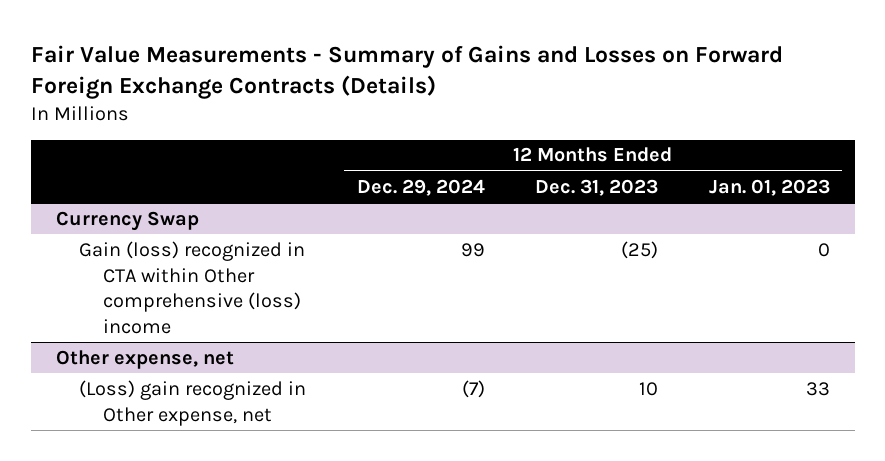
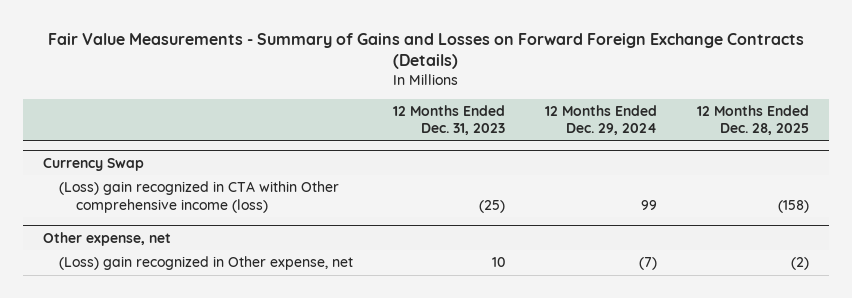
[708,178,830,196] Jan. 01, 2023 -> none
none -> [696,105,809,136] 12 Months Ended Dec. 28, 2025
[79,240,306,334] Gain (loss) recognized in CTA within Other comprehensive (loss) income -> [59,181,340,213] (Loss) gain recognized in CTA within Other comprehensive income (loss)

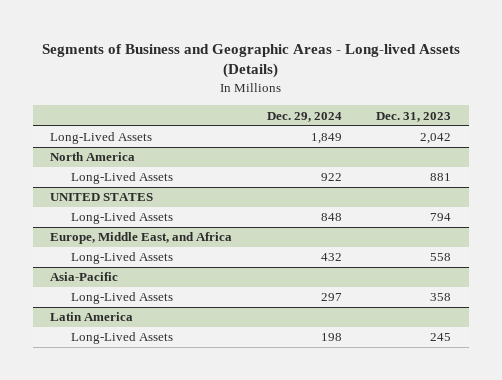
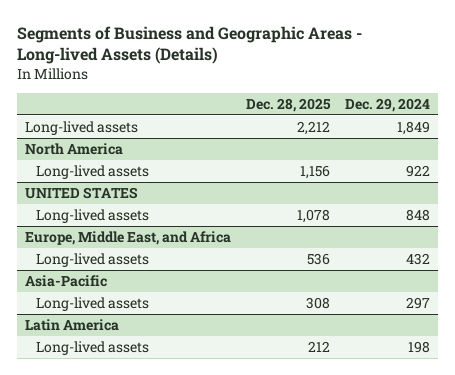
[376,111,452,122] Dec. 31, 2023 -> none
none -> [245,97,331,112] Dec. 28, 2025
[50,132,153,145] Long-Lived Assets -> [24,120,138,135] Long-lived assets
[71,172,174,185] Long-Lived Assets -> [35,164,149,179] Long-lived assets
[71,212,174,225] Long-Lived Assets -> [35,208,149,223] Long-lived assets
[71,252,174,265] Long-Lived Assets -> [35,252,149,267] Long-lived assets
[71,292,174,305] Long-Lived Assets -> [35,296,149,311] Long-lived assets
[71,332,174,345] Long-Lived Assets -> [35,340,149,355] Long-lived assets

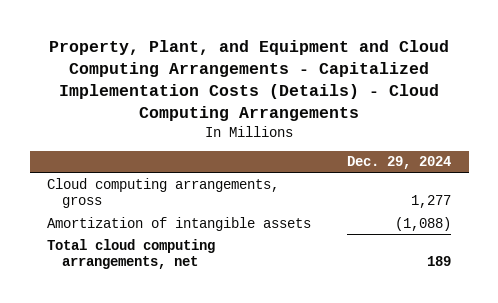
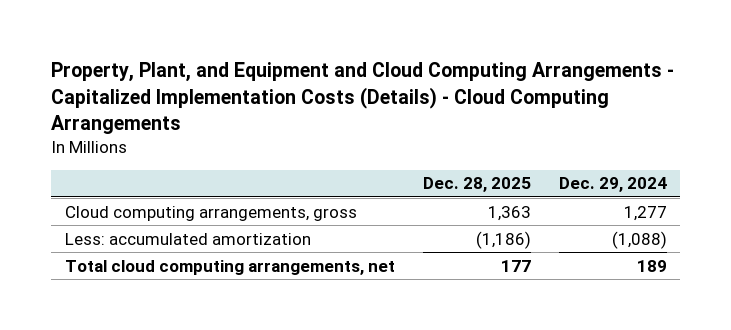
none -> [422,177,531,193] Dec. 28, 2025
[47,216,312,231] Amortization of intangible assets -> [64,232,311,245] Less: accumulated amortization

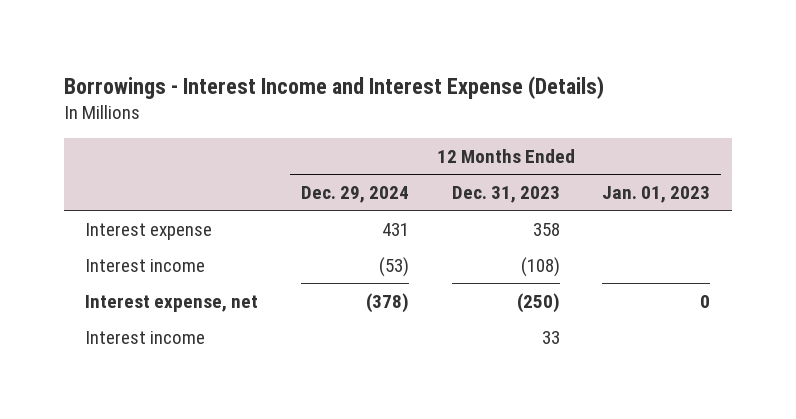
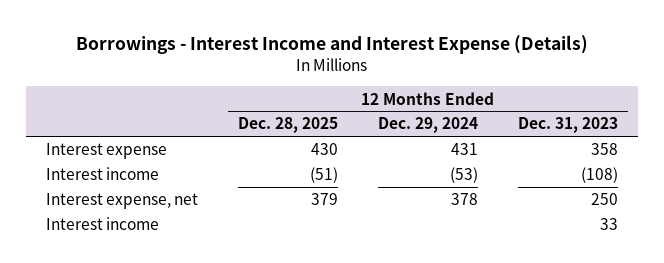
[602,186,711,204] Jan. 01, 2023 -> none
none -> [238,117,339,134] Dec. 28, 2025
[366,292,410,313] (378) -> [451,193,479,206] 378
[516,292,560,313] (250) -> [590,193,618,206] 250

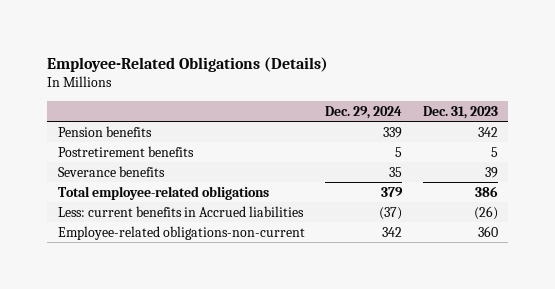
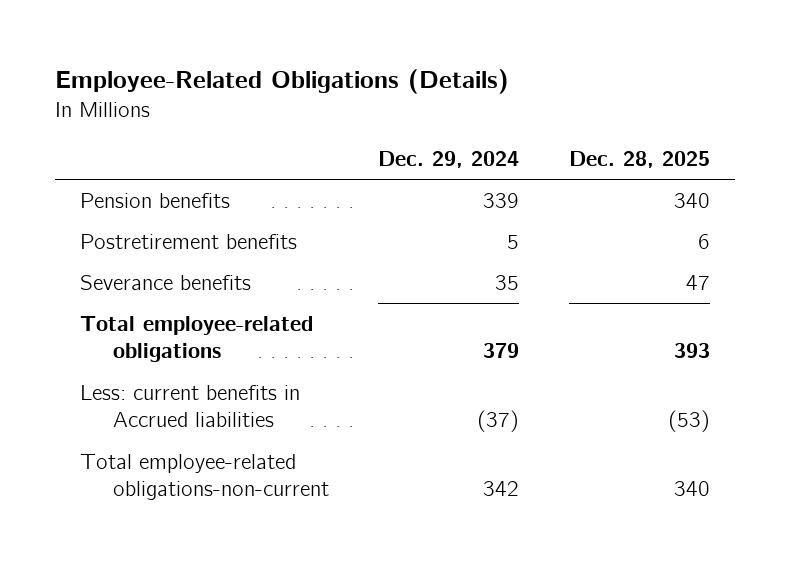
[422,105,498,119] Dec. 31, 2023 -> none
none -> [569,151,711,169] Dec. 28, 2025
[57,225,305,240] Employee-related obligations-non-current -> [79,453,329,501] Total employee-related obligations-non-current

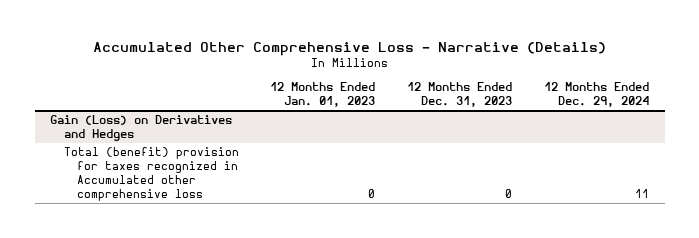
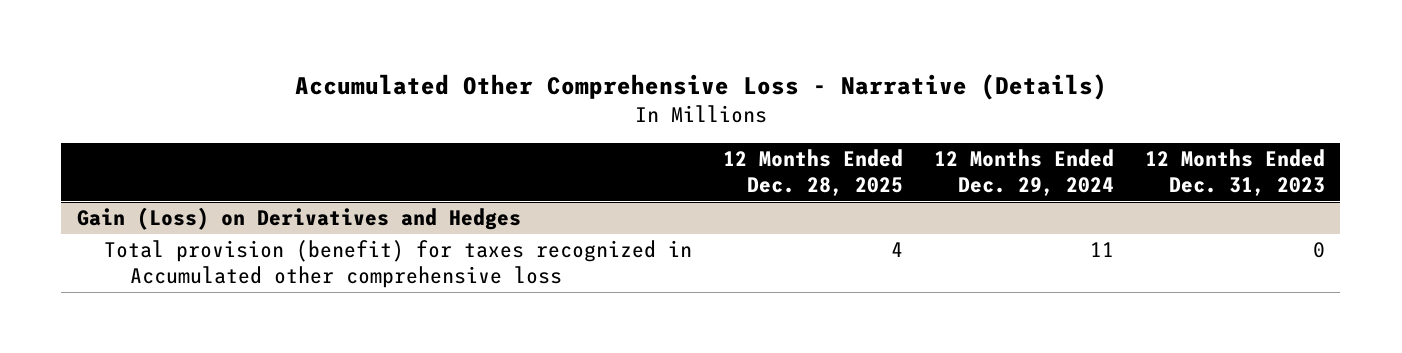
[270,82,376,108] 12 Months Ended Jan. 01, 2023 -> none
none -> [722,149,903,196] 12 Months Ended Dec. 28, 2025
[63,147,239,201] Total (benefit) provision for taxes recognized in Accumulated other comprehensive loss -> [103,240,692,288] Total provision (benefit) for taxes recognized in Accumulated other comprehensive loss

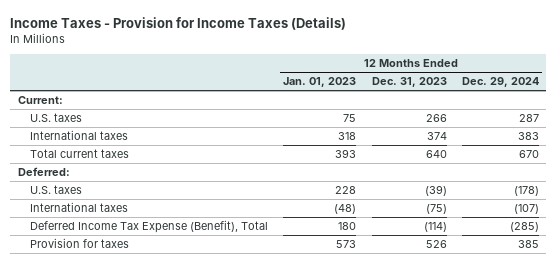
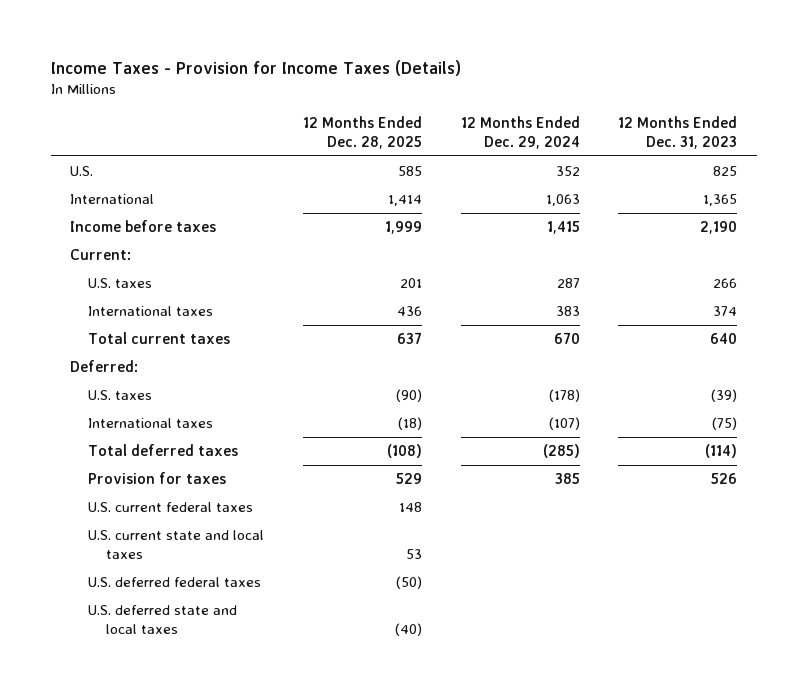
[283,77,357,88] Jan. 01, 2023 -> none
none -> [302,116,422,149] 12 Months Ended Dec. 28, 2025
none -> [70,166,94,177] U.S.
none -> [70,194,155,205] International
none -> [70,220,217,233] Income before taxes
[30,220,269,234] Deferred Income Tax Expense (Benefit), Total -> [88,444,239,457] Total deferred taxes
none -> [88,502,254,513] U.S. current federal taxes
none -> [88,530,265,559] U.S. current state and local taxes
none -> [88,577,262,588] U.S. deferred federal taxes
none -> [88,605,238,634] U.S. deferred state and local taxes

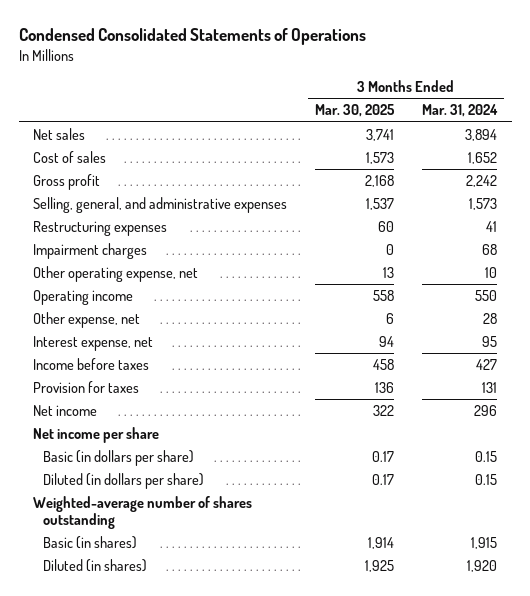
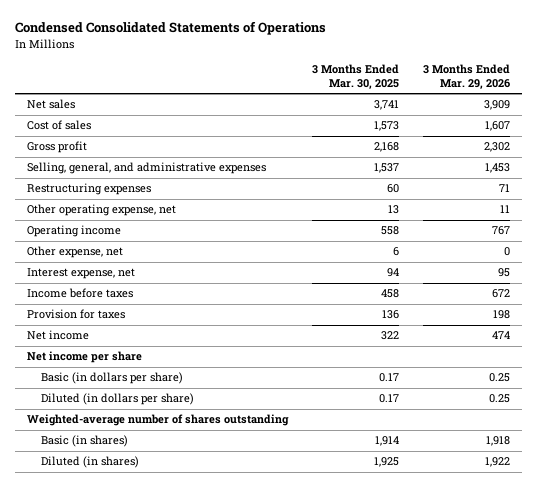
[422,104,499,118] Mar. 31, 2024 -> none
none -> [423,64,511,89] 3 Months Ended Mar. 29, 2026
[32,242,147,259] Impairment charges -> none

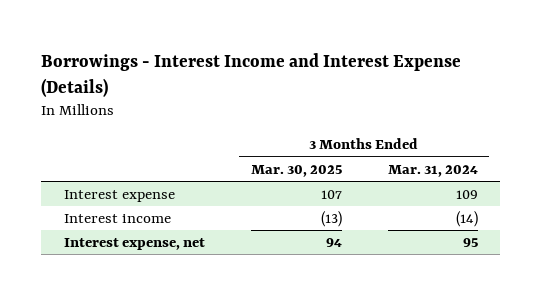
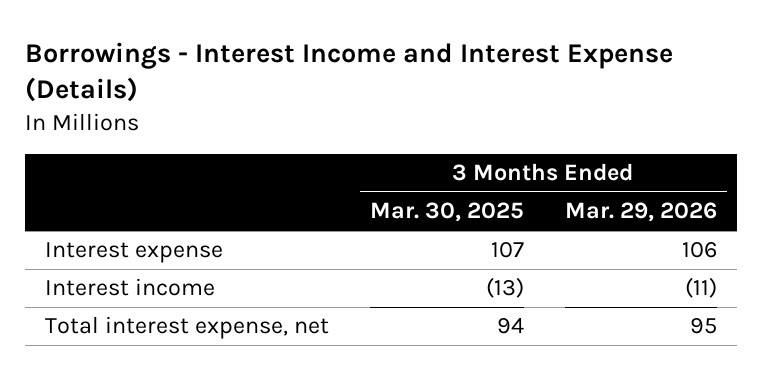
[387,164,478,177] Mar. 31, 2024 -> none
none -> [564,202,717,223] Mar. 29, 2026
[63,238,205,251] Interest expense, net -> [45,316,330,340] Total interest expense, net

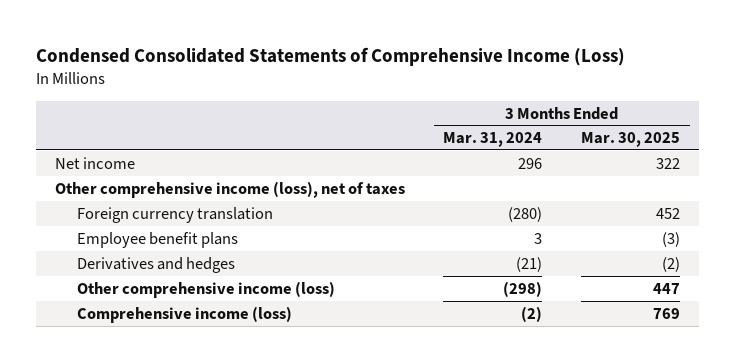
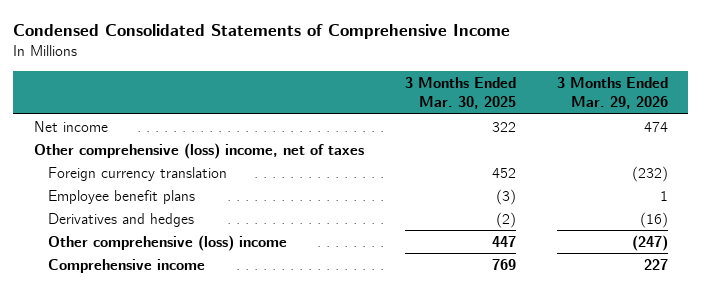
[35,46,625,66] Condensed Consolidated Statements of Comprehensive Income (Loss) -> [12,24,510,40] Condensed Consolidated Statements of Comprehensive Income
[443,132,543,148] Mar. 31, 2024 -> none
none -> [556,77,668,110] 3 Months Ended Mar. 29, 2026
[54,180,405,198] Other comprehensive income (loss), net of taxes -> [33,142,364,159] Other comprehensive (loss) income, net of taxes
[77,280,336,298] Other comprehensive income (loss) -> [48,234,288,251] Other comprehensive (loss) income
[77,305,293,323] Comprehensive income (loss) -> [48,258,206,273] Comprehensive income

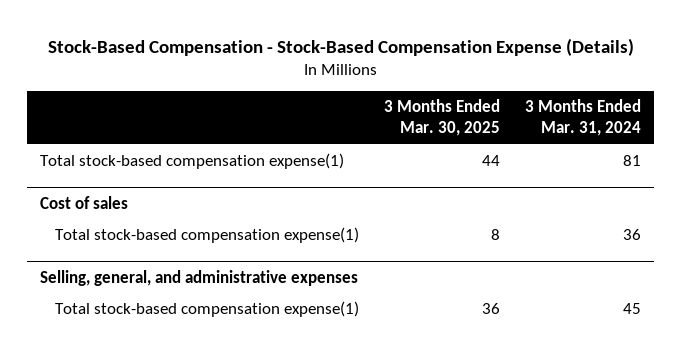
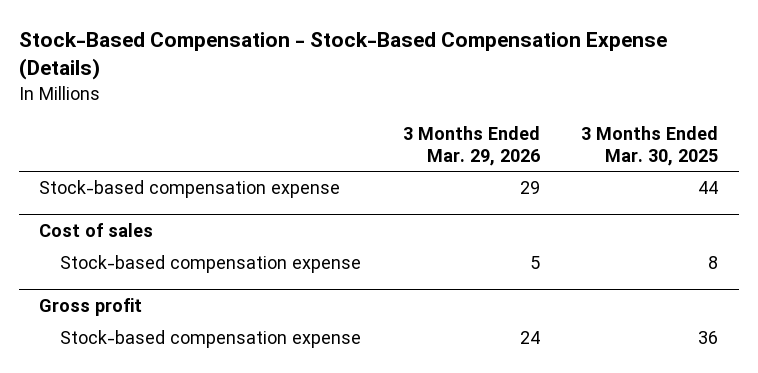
[525,99,642,137] 3 Months Ended Mar. 31, 2024 -> none
none -> [402,126,540,166] 3 Months Ended Mar. 29, 2026
[39,153,344,170] Total stock-based compensation expense(1) -> [39,180,341,199] Stock-based compensation expense
[54,227,359,244] Total stock-based compensation expense(1) -> [59,255,361,274] Stock-based compensation expense
[39,269,358,286] Selling, general, and administrative expenses -> [39,298,143,317] Gross profit
[54,301,359,318] Total stock-based compensation expense(1) -> [59,330,361,349] Stock-based compensation expense

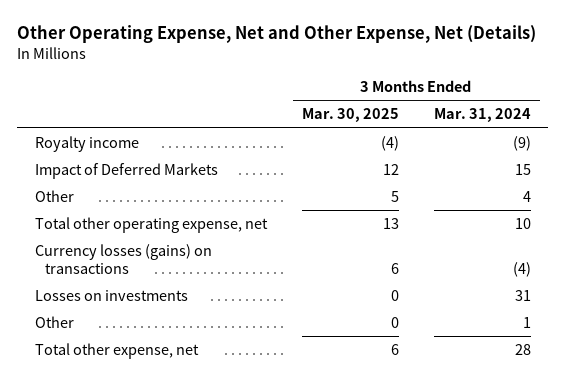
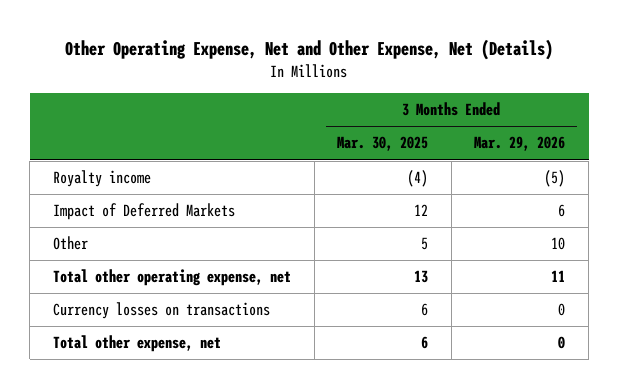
[433,108,531,123] Mar. 31, 2024 -> none
none -> [474,136,566,152] Mar. 29, 2026
[34,289,188,301] Losses on investments -> none
[34,315,74,328] Other -> none
[34,243,212,274] Currency losses (gains) on transactions -> [52,302,270,320] Currency losses on transactions

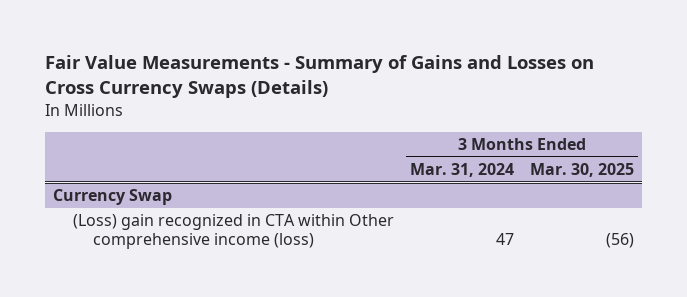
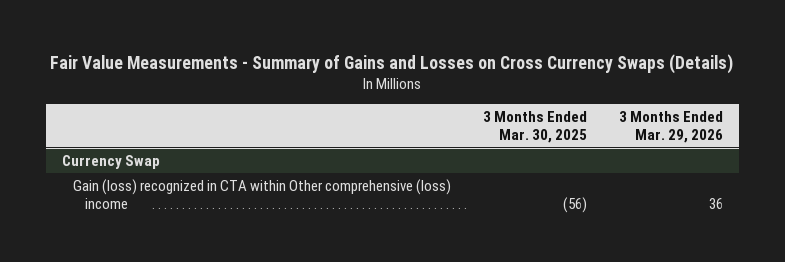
[409,163,514,178] Mar. 31, 2024 -> none
none -> [619,110,724,143] 3 Months Ended Mar. 29, 2026
[72,214,394,250] (Loss) gain recognized in CTA within Other comprehensive income (loss) -> [73,178,452,209] Gain (loss) recognized in CTA within Other comprehensive (loss) income

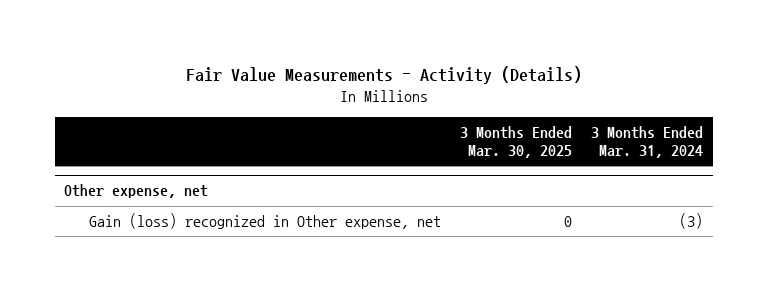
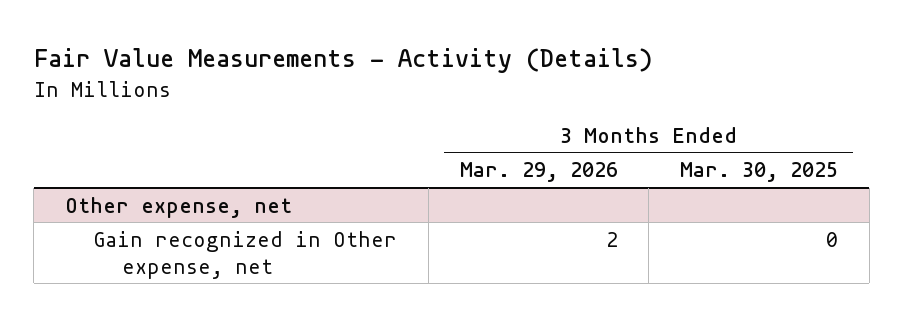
[591,125,704,159] 3 Months Ended Mar. 31, 2024 -> none
none -> [459,162,618,183] Mar. 29, 2026
[89,213,442,230] Gain (loss) recognized in Other expense, net -> [93,230,398,279] Gain recognized in Other expense, net

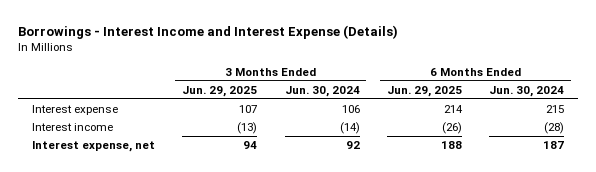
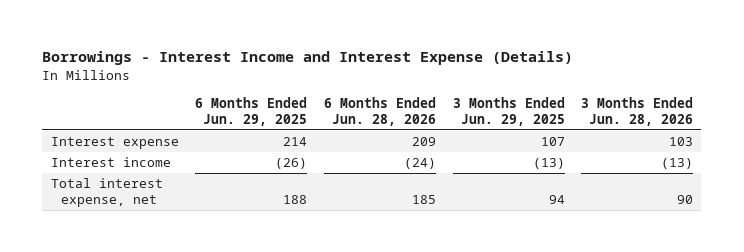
[284,85,360,97] Jun. 30, 2024 -> none
[489,85,565,97] Jun. 30, 2024 -> none
none -> [323,97,436,126] 6 Months Ended Jun. 28, 2026
none -> [581,97,694,126] 3 Months Ended Jun. 28, 2026
[31,141,155,153] Interest expense, net -> [50,178,163,207] Total interest expense, net

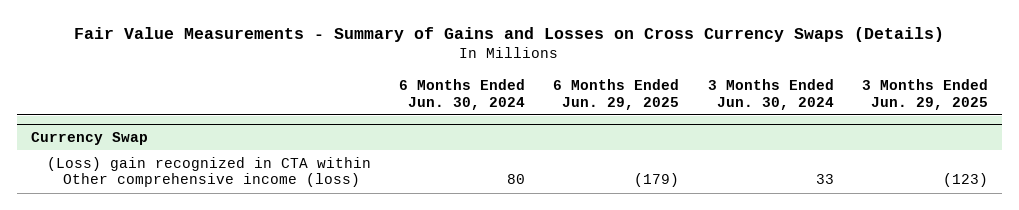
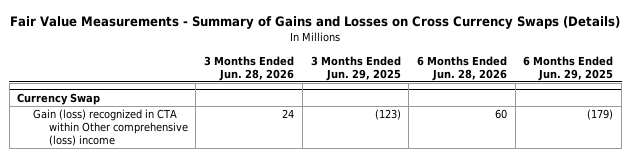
[399,79,526,110] 6 Months Ended Jun. 30, 2024 -> none
[707,79,834,110] 3 Months Ended Jun. 30, 2024 -> none
none -> [204,55,295,81] 3 Months Ended Jun. 28, 2026
none -> [417,55,508,81] 6 Months Ended Jun. 28, 2026
[46,156,371,188] (Loss) gain recognized in CTA within Other comprehensive income (loss) -> [33,109,188,147] Gain (loss) recognized in CTA within Other comprehensive (loss) income

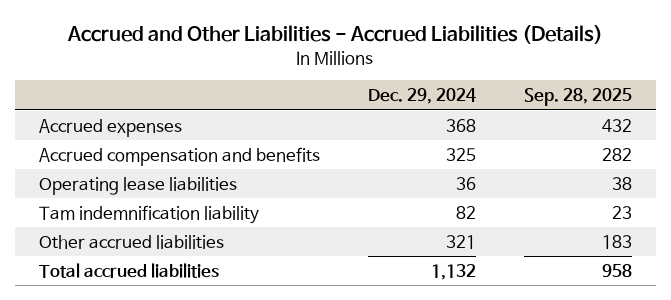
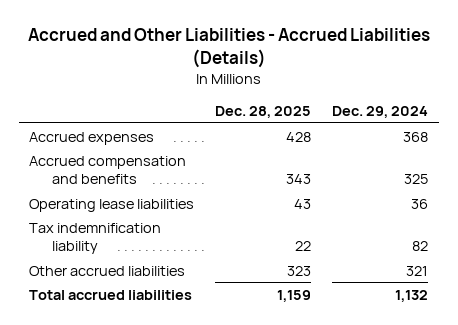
[523,88,632,107] Sep. 28, 2025 -> none
none -> [215,106,312,119] Dec. 28, 2025
[38,204,259,224] Tam indemnification liability -> [29,222,162,255] Tax indemnification liability

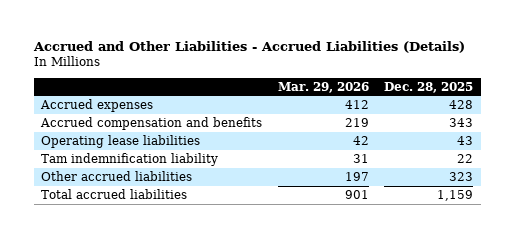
[332,106,429,119] Dec. 29, 2024 -> none
none -> [277,81,369,93] Mar. 29, 2026
[29,222,162,255] Tax indemnification liability -> [41,152,219,166] Tam indemnification liability

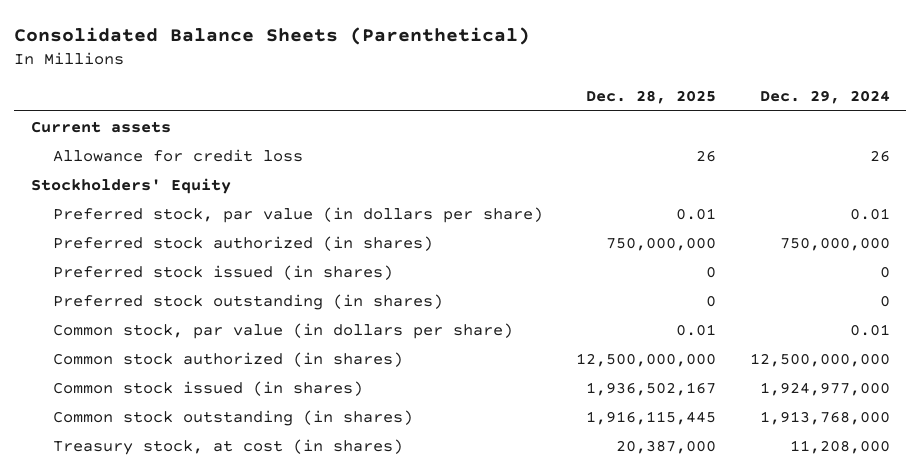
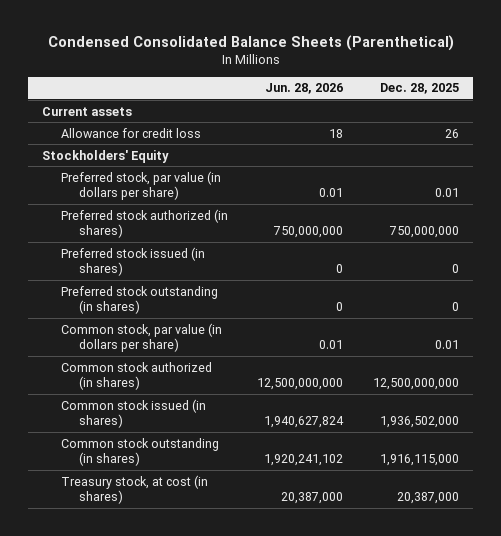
[14,26,531,45] Consolidated Balance Sheets (Parenthetical) -> [47,35,454,52] Condensed Consolidated Balance Sheets (Parenthetical)
[759,90,890,105] Dec. 29, 2024 -> none
none -> [265,83,344,95] Jun. 28, 2026
[586,381,717,396] 1,936,502,167 -> [379,416,459,429] 1,936,502,000
[586,410,717,425] 1,916,115,445 -> [379,454,459,467] 1,916,115,000

